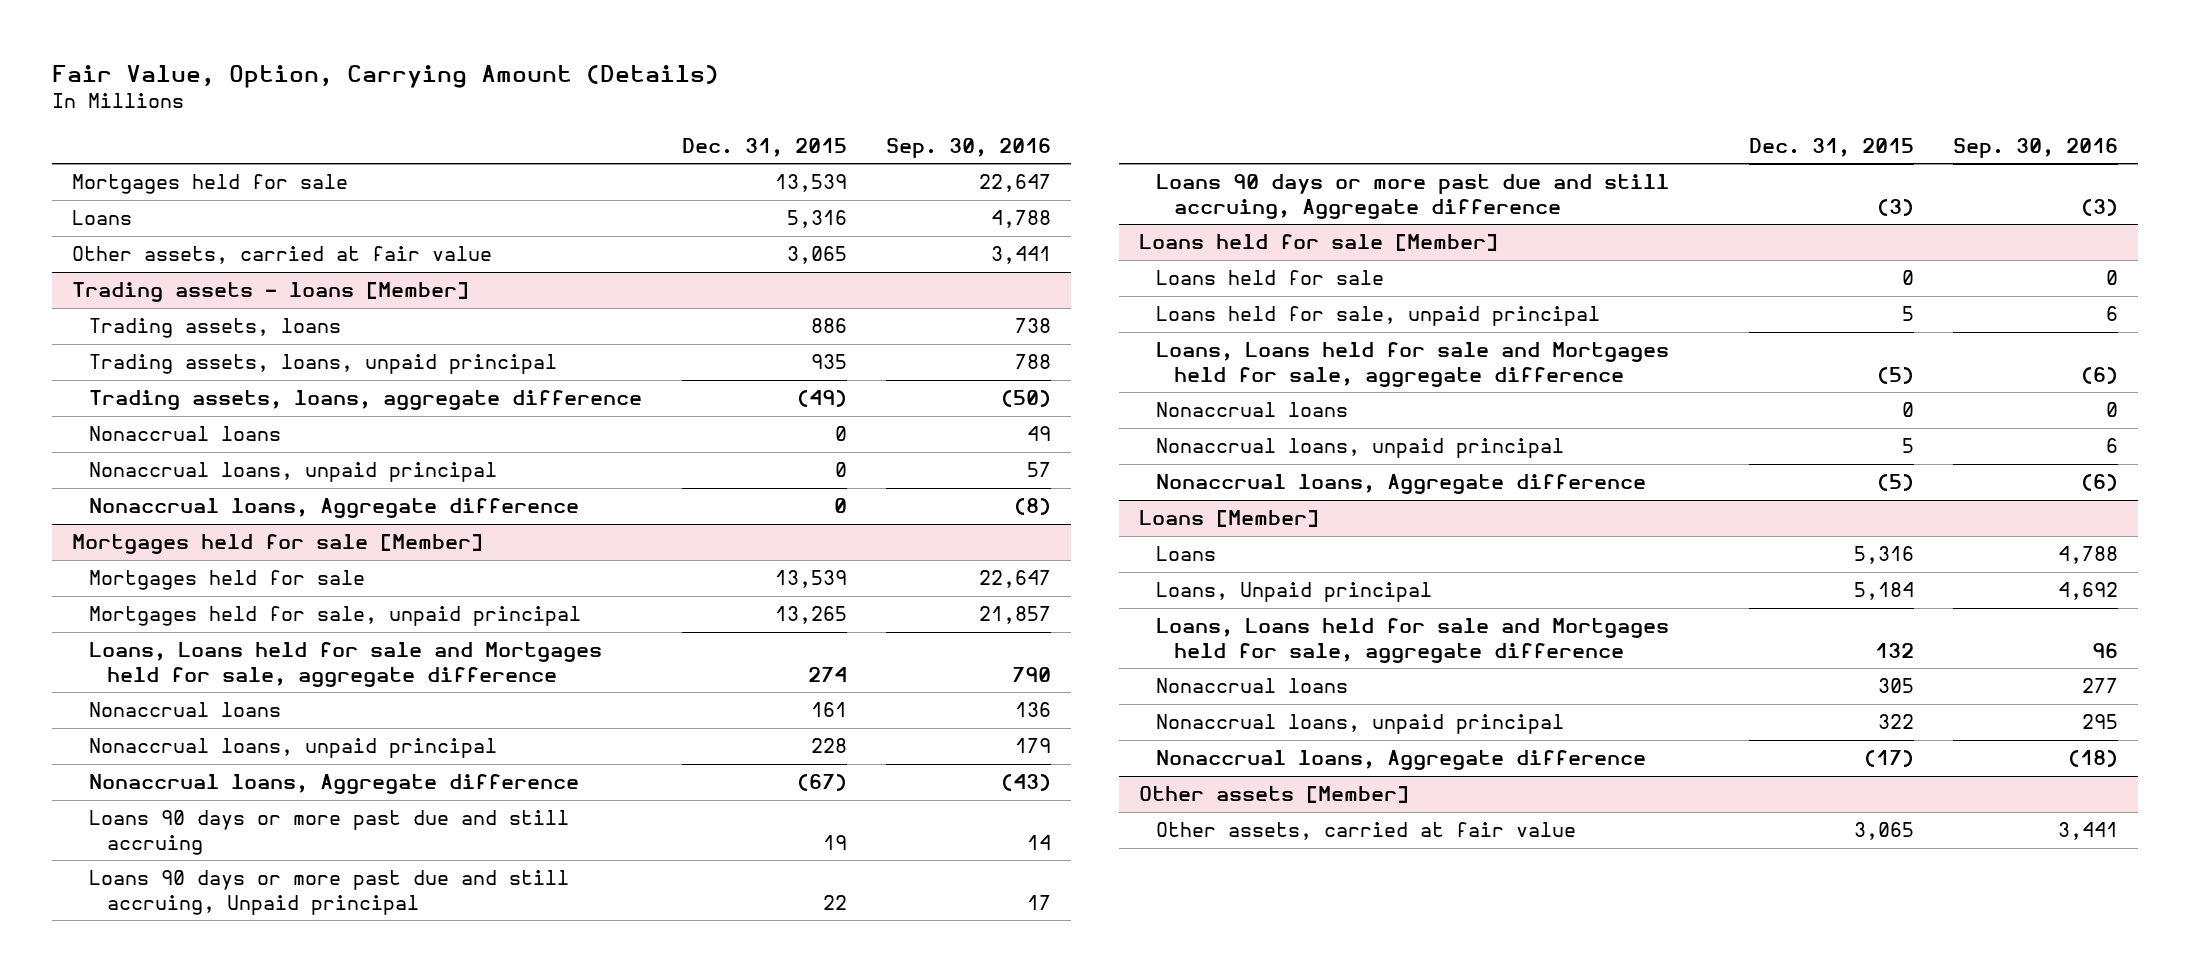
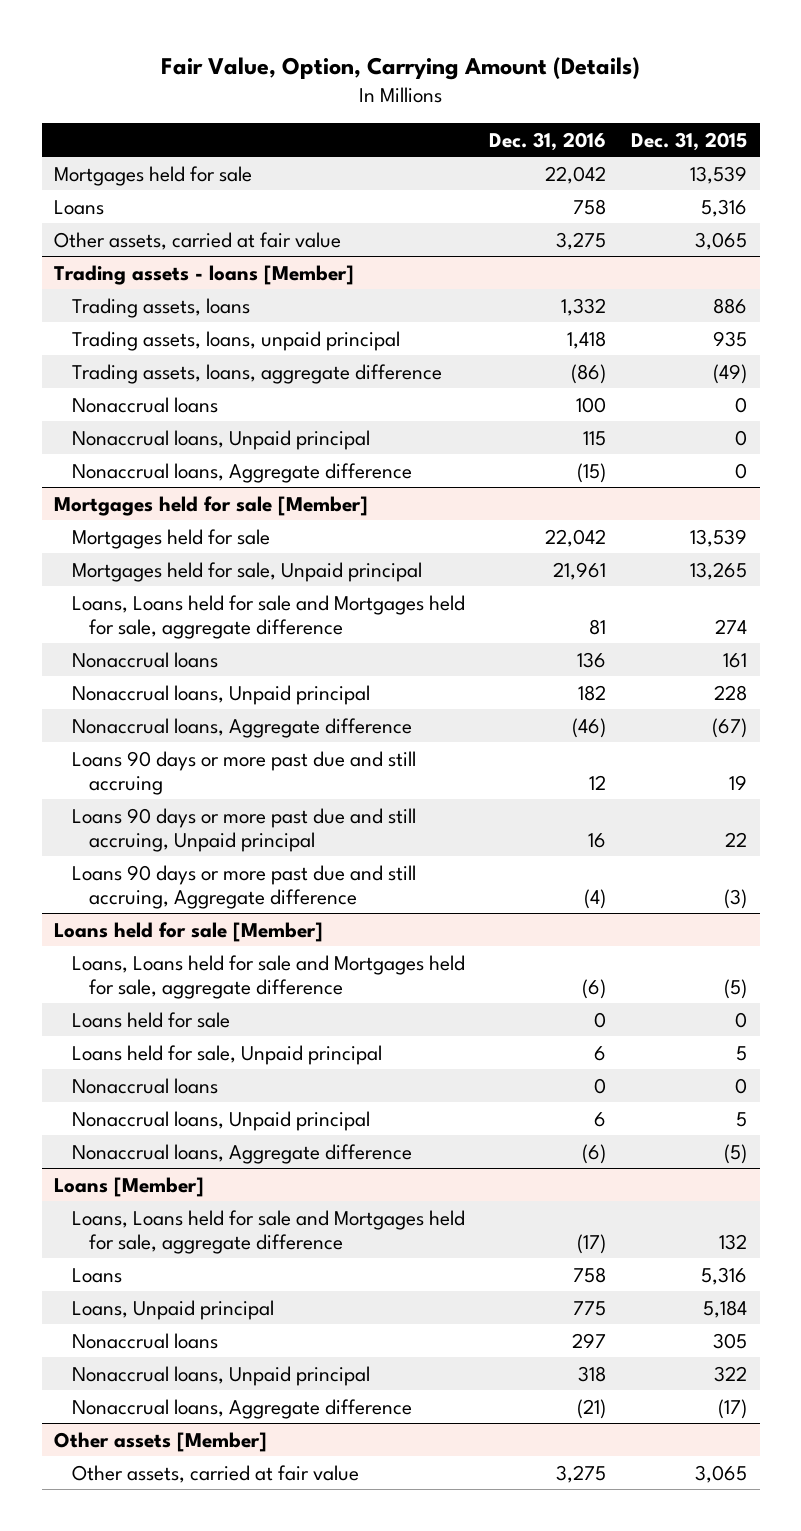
[886,137,1052,158] Sep. 30, 2016 -> none
none -> [489,131,607,151] Dec. 31, 2016
[89,462,498,483] Nonaccrual loans, unpaid principal -> [71,429,370,450] Nonaccrual loans, Unpaid principal
[89,606,582,627] Mortgages held for sale, unpaid principal -> [71,561,422,582] Mortgages held for sale, Unpaid principal
[89,738,498,759] Nonaccrual loans, unpaid principal -> [71,684,370,705] Nonaccrual loans, Unpaid principal
[1156,306,1601,327] Loans held for sale, unpaid principal -> none
[1156,270,1385,286] Loans held for sale -> [71,1011,230,1028] Loans held for sale
none -> [71,1044,382,1065] Loans held for sale, Unpaid principal
[1156,438,1565,459] Nonaccrual loans, unpaid principal -> [71,1110,370,1131] Nonaccrual loans, Unpaid principal
[1156,618,1670,663] Loans, Loans held for sale and Mortgages held for sale, aggregate difference -> [71,1209,465,1254] Loans, Loans held for sale and Mortgages held for sale, aggregate difference
[1156,714,1565,735] Nonaccrual loans, unpaid principal -> [71,1365,370,1386] Nonaccrual loans, Unpaid principal

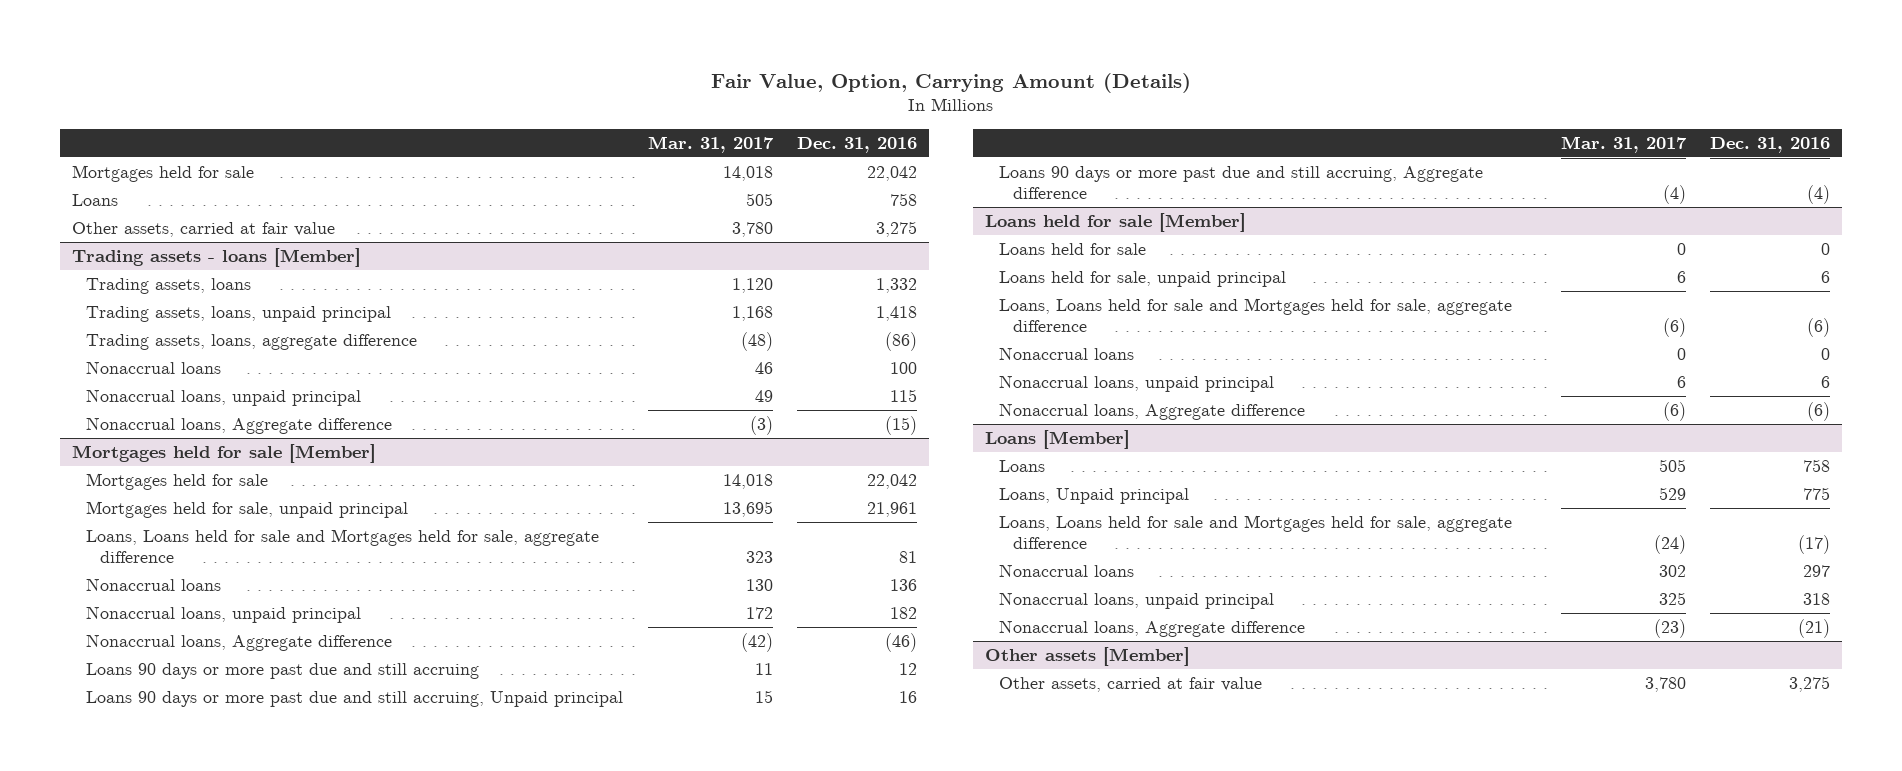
[631,131,748,151] Dec. 31, 2015 -> none
none -> [647,135,774,153] Mar. 31, 2017
[71,429,370,450] Nonaccrual loans, Unpaid principal -> [86,388,362,406] Nonaccrual loans, unpaid principal
[71,561,422,582] Mortgages held for sale, Unpaid principal -> [86,500,409,518] Mortgages held for sale, unpaid principal
[71,684,370,705] Nonaccrual loans, Unpaid principal -> [86,605,362,623] Nonaccrual loans, unpaid principal
[71,1044,382,1065] Loans held for sale, Unpaid principal -> [999,270,1287,287] Loans held for sale, unpaid principal
[71,954,465,999] Loans, Loans held for sale and Mortgages held for sale, aggregate difference -> [999,297,1513,333] Loans, Loans held for sale and Mortgages held for sale, aggregate difference
[71,1110,370,1131] Nonaccrual loans, Unpaid principal -> [999,374,1275,392] Nonaccrual loans, unpaid principal
[71,1209,465,1254] Loans, Loans held for sale and Mortgages held for sale, aggregate difference -> [999,514,1513,550] Loans, Loans held for sale and Mortgages held for sale, aggregate difference
[71,1365,370,1386] Nonaccrual loans, Unpaid principal -> [999,591,1275,609] Nonaccrual loans, unpaid principal

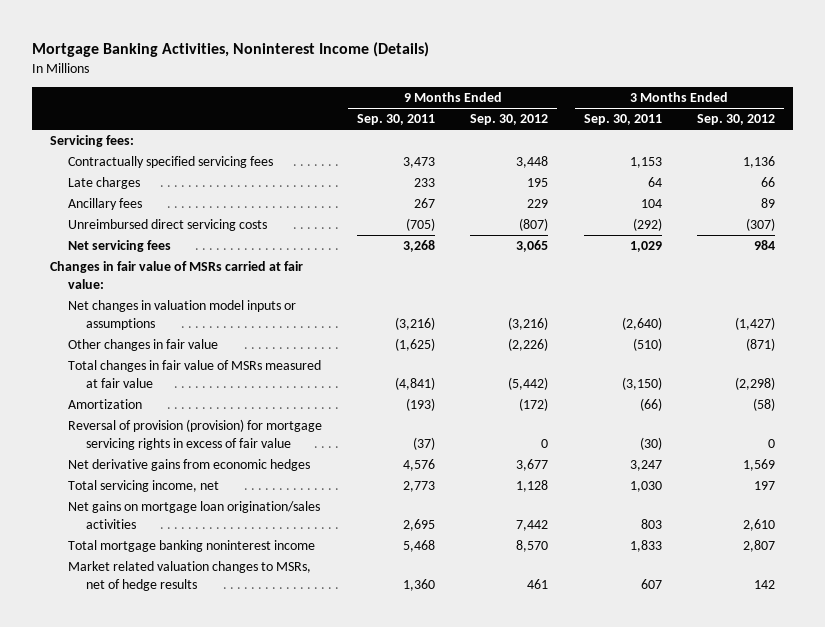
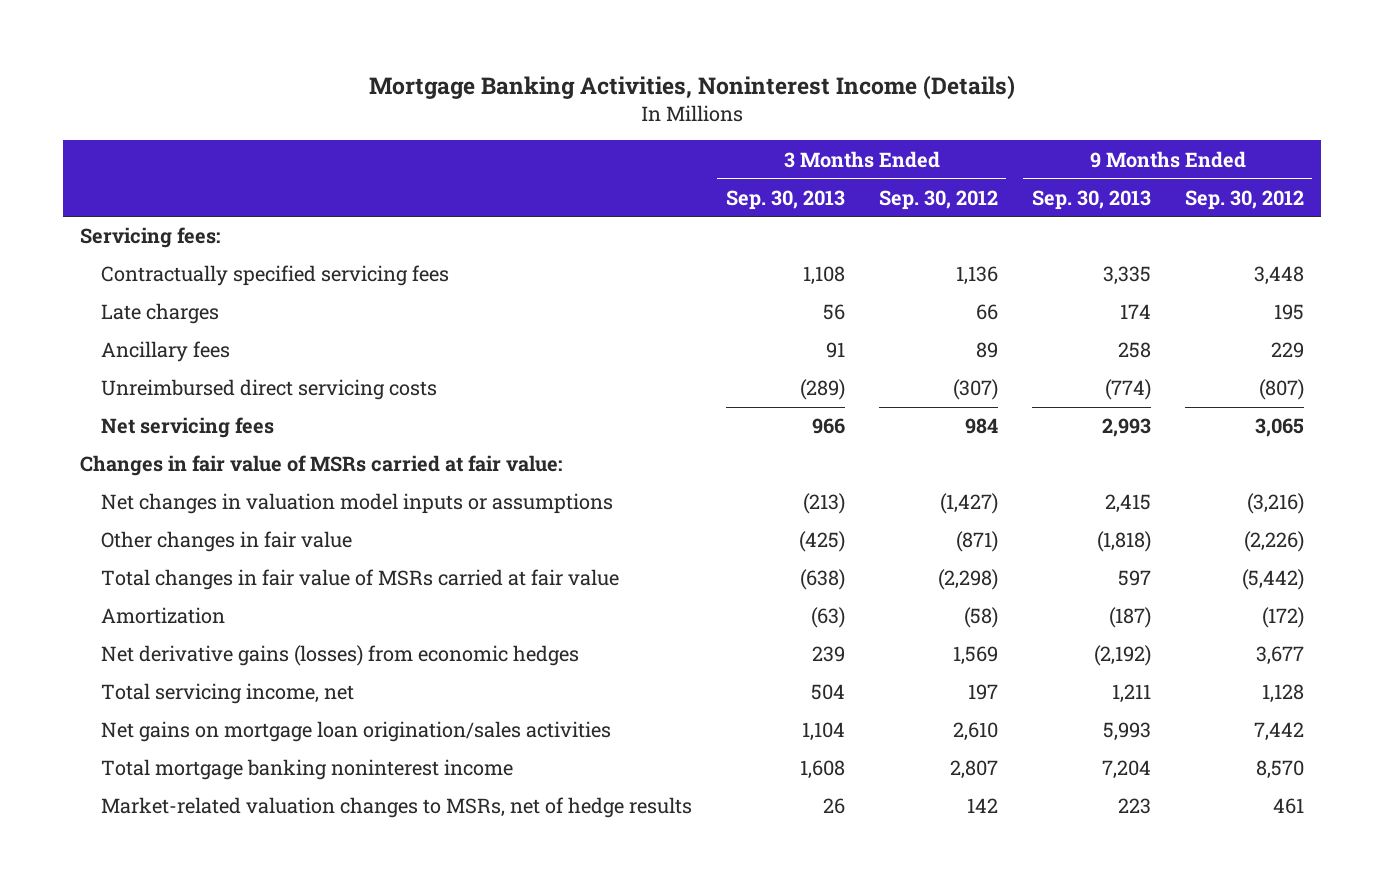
[357,114,436,126] Sep. 30, 2011 -> none
[583,114,662,126] Sep. 30, 2011 -> none
none -> [725,189,845,210] Sep. 30, 2013
none -> [1031,189,1151,210] Sep. 30, 2013
[67,360,321,388] Total changes in fair value of MSRs measured at fair value -> [100,569,619,591] Total changes in fair value of MSRs carried at fair value
[67,419,322,450] Reversal of provision (provision) for mortgage servicing rights in excess of fair value -> none
[67,459,310,472] Net derivative gains from economic hedges -> [100,645,579,667] Net derivative gains (losses) from economic hedges
[67,561,311,591] Market related valuation changes to MSRs, net of hedge results -> [100,797,692,819] Market-related valuation changes to MSRs, net of hedge results

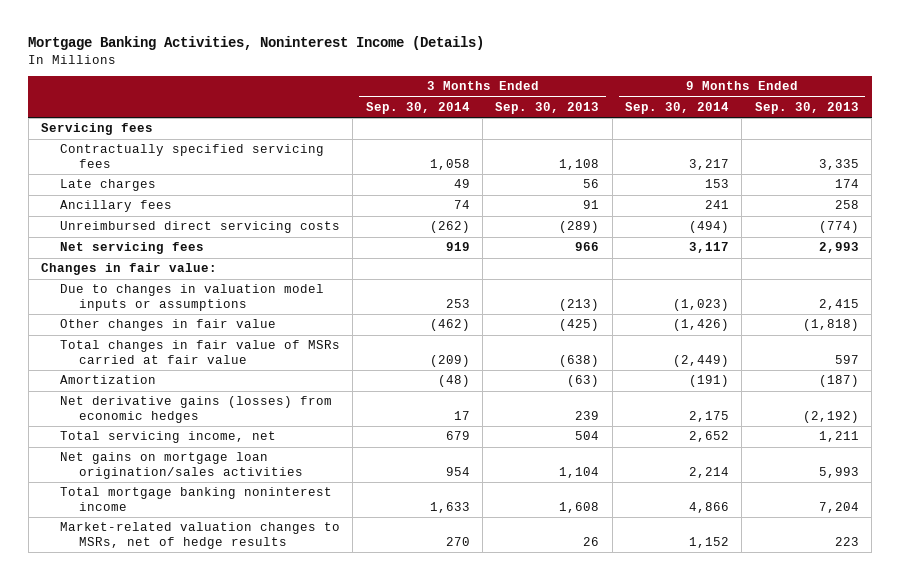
[878,189,998,210] Sep. 30, 2012 -> none
[1184,189,1304,210] Sep. 30, 2012 -> none
none -> [365,102,470,115] Sep. 30, 2014
none -> [625,102,730,115] Sep. 30, 2014
[80,227,221,249] Servicing fees: -> [40,123,153,136] Servicing fees
[80,455,563,477] Changes in fair value of MSRs carried at fair value: -> [40,263,217,276] Changes in fair value:
[100,493,613,515] Net changes in valuation model inputs or assumptions -> [60,284,325,311] Due to changes in valuation model inputs or assumptions

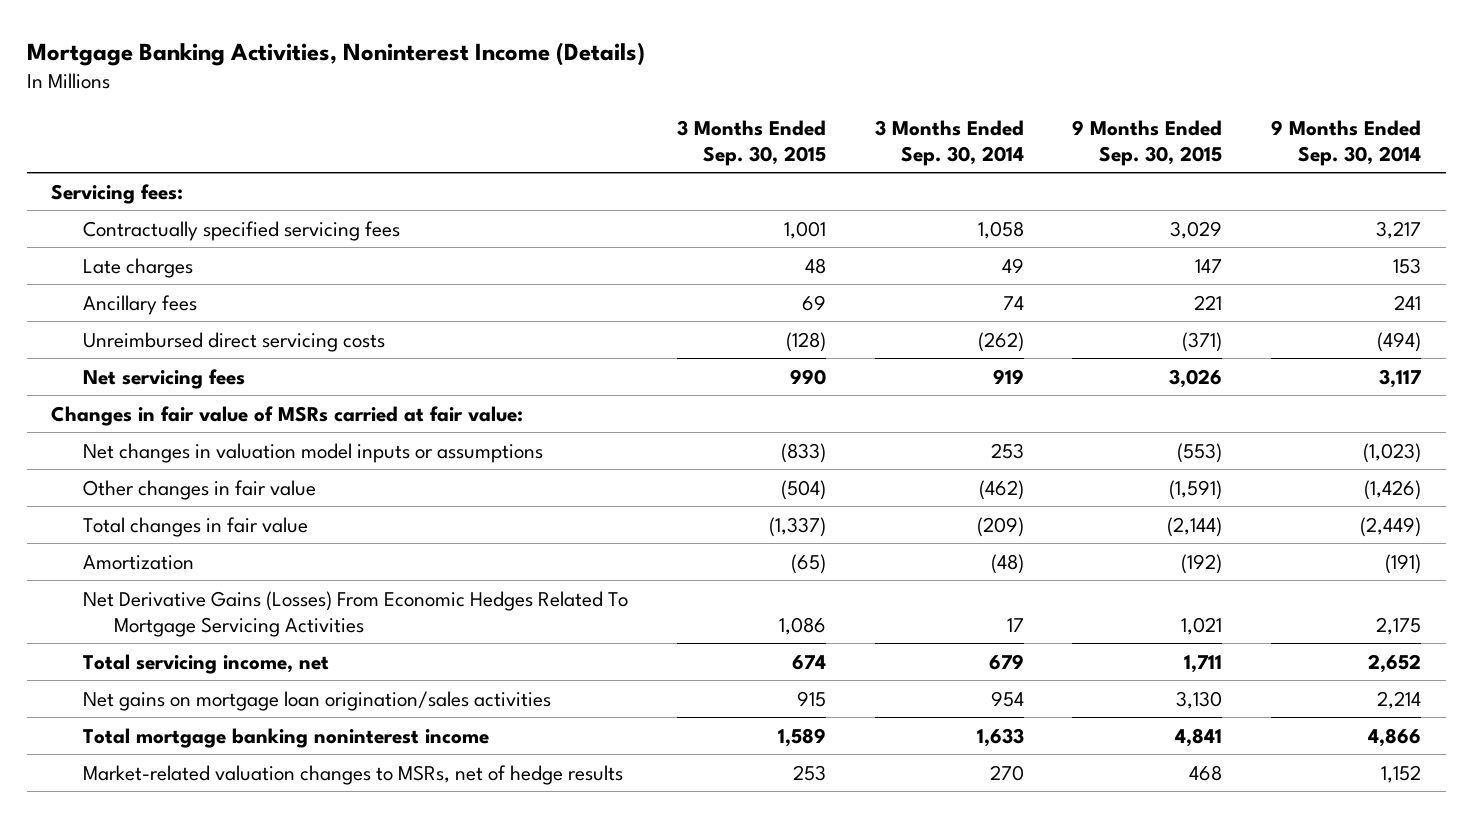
[495,102,600,115] Sep. 30, 2013 -> none
[754,102,859,115] Sep. 30, 2013 -> none
none -> [676,119,826,166] 3 Months Ended Sep. 30, 2015
none -> [1072,119,1223,166] 9 Months Ended Sep. 30, 2015
[40,123,153,136] Servicing fees -> [51,183,184,204] Servicing fees:
[40,263,217,276] Changes in fair value: -> [51,405,524,426] Changes in fair value of MSRs carried at fair value:
[60,284,325,311] Due to changes in valuation model inputs or assumptions -> [82,442,543,463] Net changes in valuation model inputs or assumptions
[60,340,341,364] Total changes in fair value of MSRs carried at fair value -> [82,516,308,537] Total changes in fair value
[60,396,333,423] Net derivative gains (losses) from economic hedges -> [82,590,628,637] Net Derivative Gains (Losses) From Economic Hedges Related To Mortgage Servicing Activities

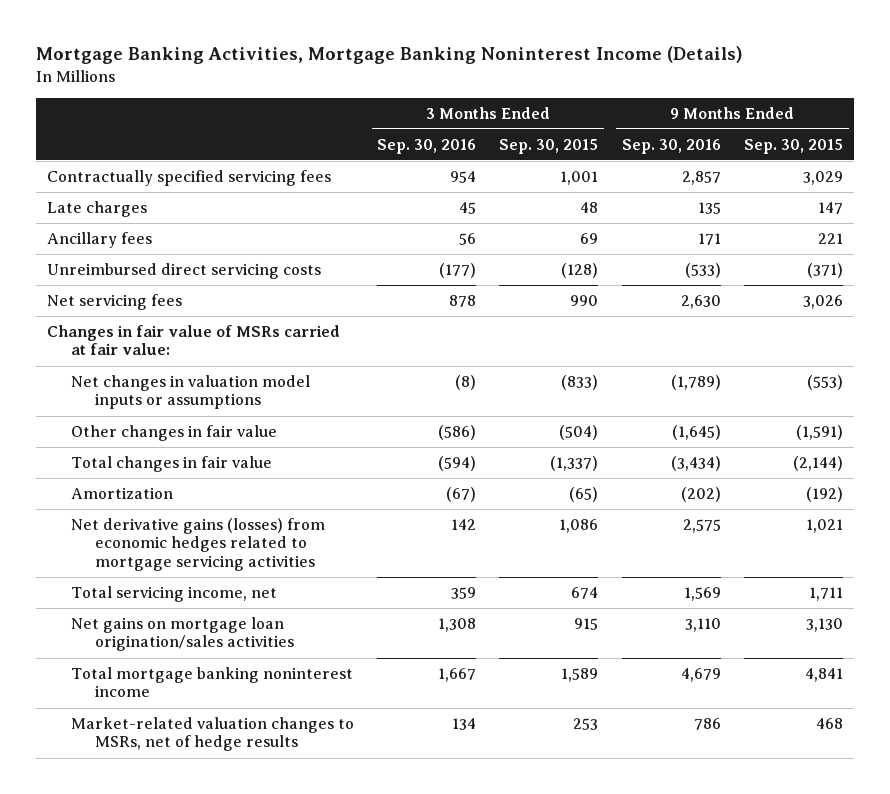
[26,41,645,66] Mortgage Banking Activities, Noninterest Income (Details) -> [35,46,743,65] Mortgage Banking Activities, Mortgage Banking Noninterest Income (Details)
[874,119,1024,166] 3 Months Ended Sep. 30, 2014 -> none
[1271,119,1422,166] 9 Months Ended Sep. 30, 2014 -> none
none -> [377,138,477,154] Sep. 30, 2016
none -> [621,138,721,154] Sep. 30, 2016
[51,183,184,204] Servicing fees: -> none
[82,590,628,637] Net Derivative Gains (Losses) From Economic Hedges Related To Mortgage Servicing Activities -> [71,517,326,571] Net derivative gains (losses) from economic hedges related to mortgage servicing activities

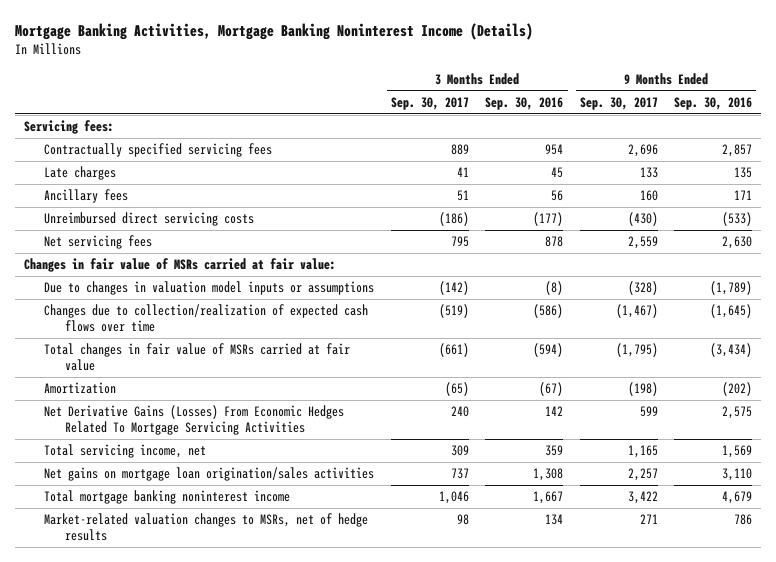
[499,138,599,154] Sep. 30, 2015 -> none
[743,138,843,154] Sep. 30, 2015 -> none
none -> [390,96,469,110] Sep. 30, 2017
none -> [579,96,658,110] Sep. 30, 2017
none -> [23,120,114,135] Servicing fees:
[71,374,311,410] Net changes in valuation model inputs or assumptions -> [44,281,375,296] Due to changes in valuation model inputs or assumptions
[71,424,278,441] Other changes in fair value -> [44,304,369,333] Changes due to collection/realization of expected cash flows over time
[71,455,273,472] Total changes in fair value -> [44,343,351,372] Total changes in fair value of MSRs carried at fair value
[71,517,326,571] Net derivative gains (losses) from economic hedges related to mortgage servicing activities -> [44,405,345,436] Net Derivative Gains (Losses) From Economic Hedges Related To Mortgage Servicing Activities

